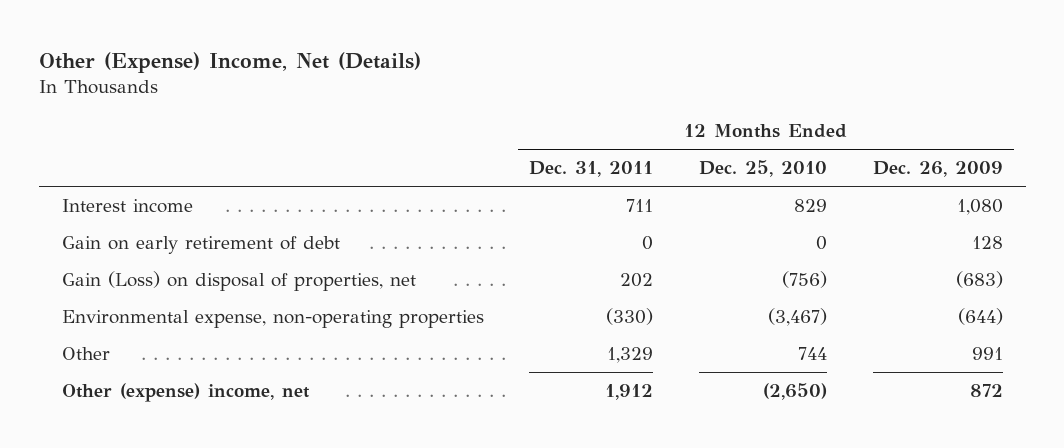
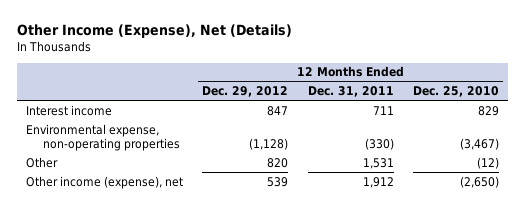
[38,51,421,73] Other (Expense) Income, Net (Details) -> [16,24,292,39] Other Income (Expense), Net (Details)
[872,161,1003,178] Dec. 26, 2009 -> none
none -> [202,86,289,98] Dec. 29, 2012
[61,235,340,254] Gain on early retirement of debt -> none
[61,270,416,291] Gain (Loss) on disposal of properties, net -> none
[607,346,654,363] 1,329 -> [362,157,394,169] 1,531
[798,346,828,360] 744 -> [476,156,499,169] (12)
[61,382,310,402] Other (expense) income, net -> [26,175,184,189] Other income (expense), net

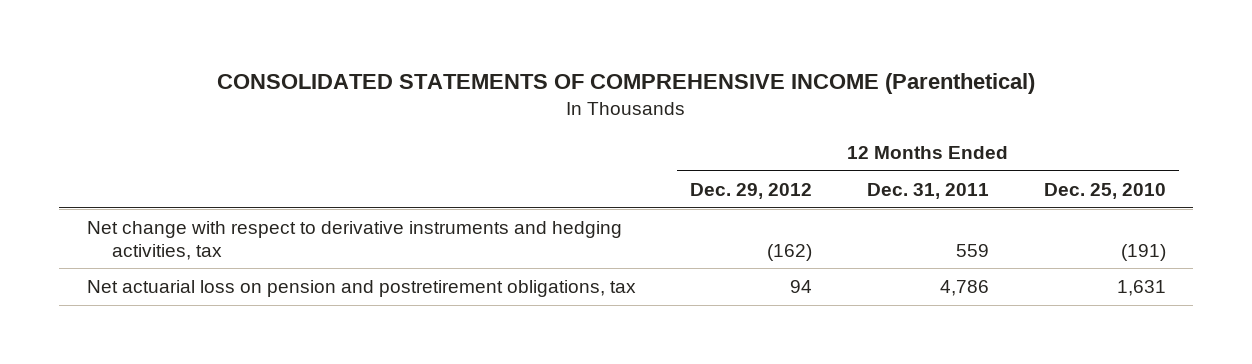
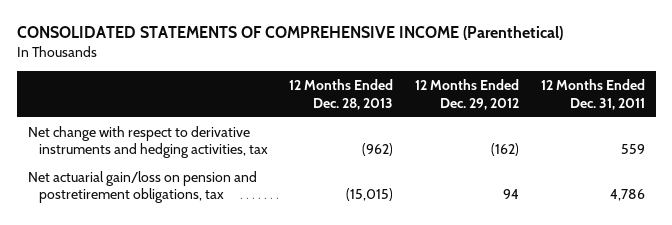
[1043,182,1166,199] Dec. 25, 2010 -> none
none -> [289,79,394,110] 12 Months Ended Dec. 28, 2013
[86,280,636,298] Net actuarial loss on pension and postretirement obligations, tax -> [27,171,257,204] Net actuarial gain/loss on pension and postretirement obligations, tax

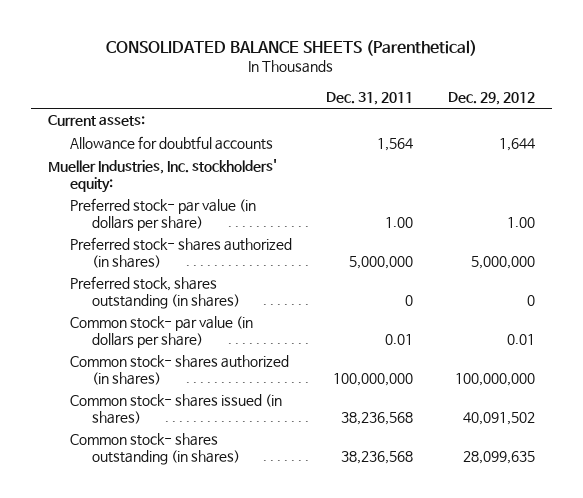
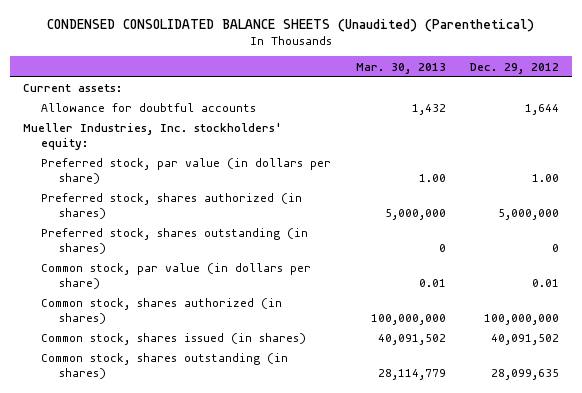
[106,39,478,56] CONSOLIDATED BALANCE SHEETS (Parenthetical) -> [47,18,535,32] CONDENSED CONSOLIDATED BALANCE SHEETS (Unaudited) (Parenthetical)
[326,91,414,105] Dec. 31, 2011 -> none
none -> [355,62,446,74] Mar. 30, 2013
[70,198,257,231] Preferred stock- par value (in dollars per share) -> [40,158,331,185] Preferred stock, par value (in dollars per share)
[70,237,293,268] Preferred stock- shares authorized (in shares) -> [40,193,302,220] Preferred stock, shares authorized (in shares)
[70,316,254,348] Common stock- par value (in dollars per share) -> [40,263,311,290] Common stock, par value (in dollars per share)
[70,355,290,385] Common stock- shares authorized (in shares) -> [40,298,282,325] Common stock, shares authorized (in shares)
[70,394,283,424] Common stock- shares issued (in shares) -> [40,333,306,346] Common stock, shares issued (in shares)
[70,433,241,465] Common stock- shares outstanding (in shares) -> [40,353,288,380] Common stock, shares outstanding (in shares)

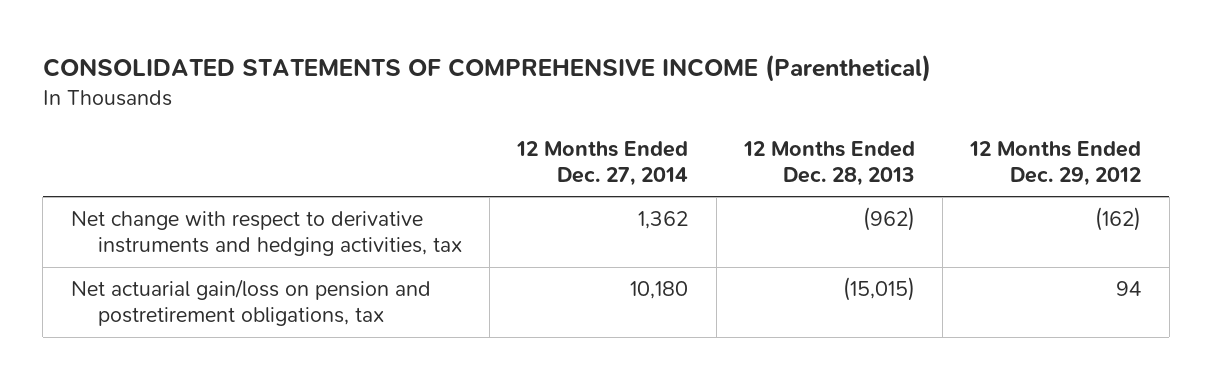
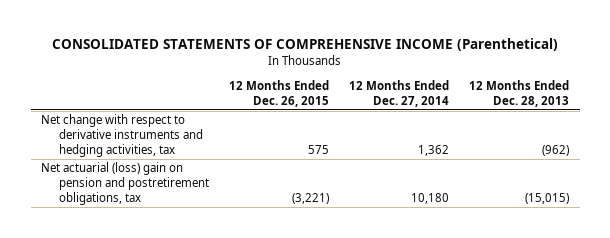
[969,140,1142,187] 12 Months Ended Dec. 29, 2012 -> none
none -> [229,79,330,107] 12 Months Ended Dec. 26, 2015
[70,278,431,327] Net actuarial gain/loss on pension and postretirement obligations, tax -> [40,162,210,206] Net actuarial (loss) gain on pension and postretirement obligations, tax

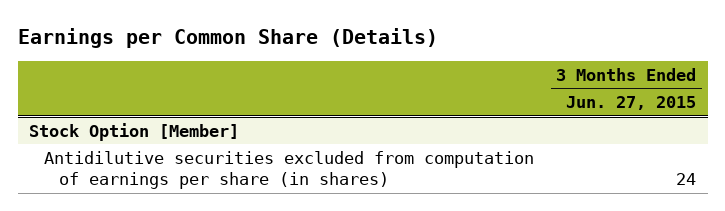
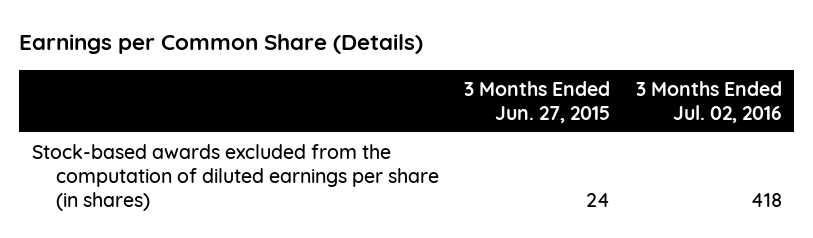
none -> [635,80,782,123] 3 Months Ended Jul. 02, 2016
[28,122,239,141] Stock Option [Member] -> none
[44,150,535,190] Antidilutive securities excluded from computation of earnings per share (in shares) -> [31,144,439,212] Stock-based awards excluded from the computation of diluted earnings per share (in shares)

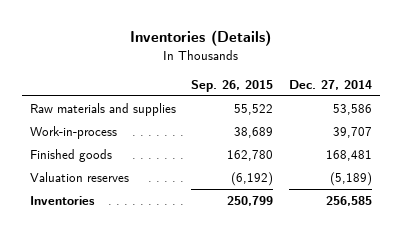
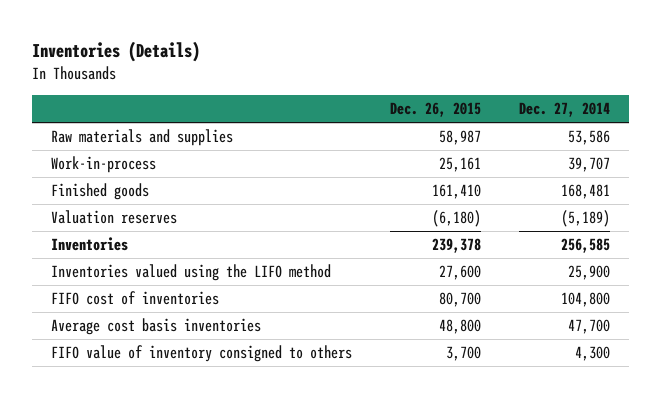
[191,79,274,92] Sep. 26, 2015 -> none
none -> [390,102,482,118] Dec. 26, 2015
none -> [51,264,332,282] Inventories valued using the LIFO method
none -> [51,291,220,306] FIFO cost of inventories
none -> [51,318,262,336] Average cost basis inventories
none -> [51,345,353,363] FIFO value of inventory consigned to others

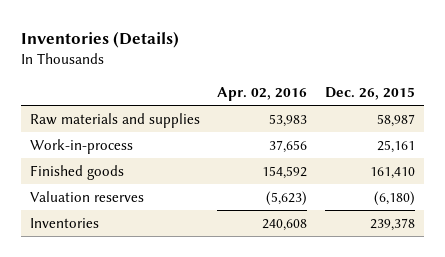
[518,102,610,118] Dec. 27, 2014 -> none
none -> [217,87,308,102] Apr. 02, 2016
[51,264,332,282] Inventories valued using the LIFO method -> none
[51,291,220,306] FIFO cost of inventories -> none
[51,318,262,336] Average cost basis inventories -> none
[51,345,353,363] FIFO value of inventory consigned to others -> none

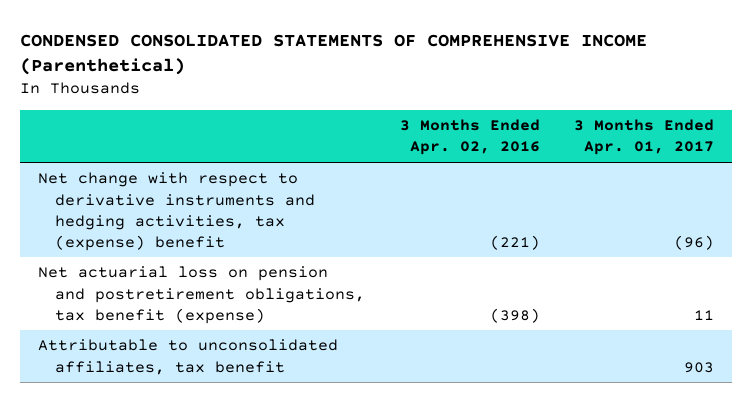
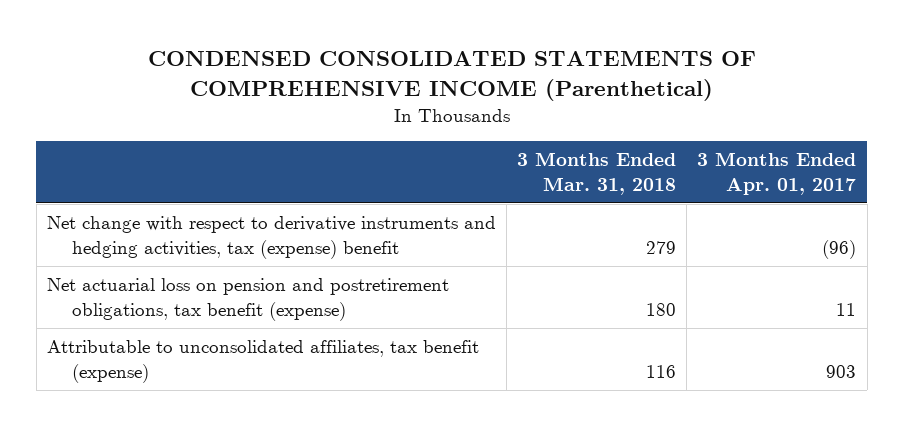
[399,119,540,156] 3 Months Ended Apr. 02, 2016 -> none
none -> [517,152,677,195] 3 Months Ended Mar. 31, 2018
[37,339,338,375] Attributable to unconsolidated affiliates, tax benefit -> [46,340,479,383] Attributable to unconsolidated affiliates, tax benefit (expense)

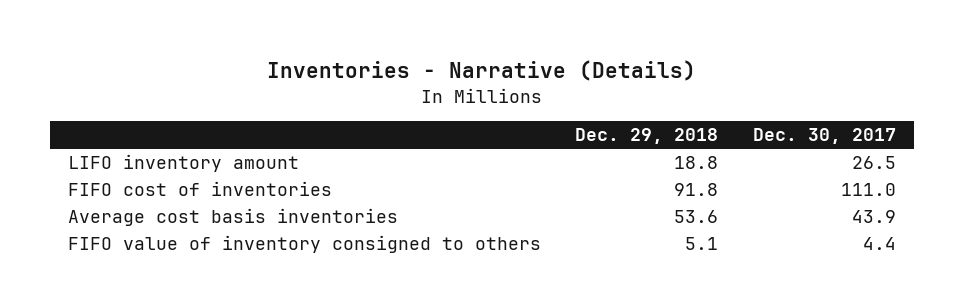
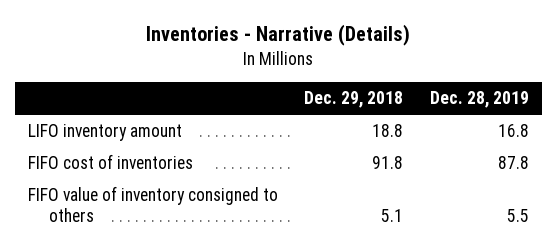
[753,128,897,145] Dec. 30, 2017 -> none
none -> [429,91,529,109] Dec. 28, 2019
[67,208,398,227] Average cost basis inventories -> none

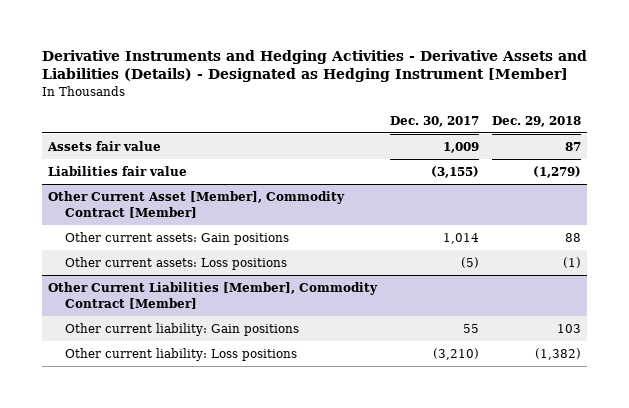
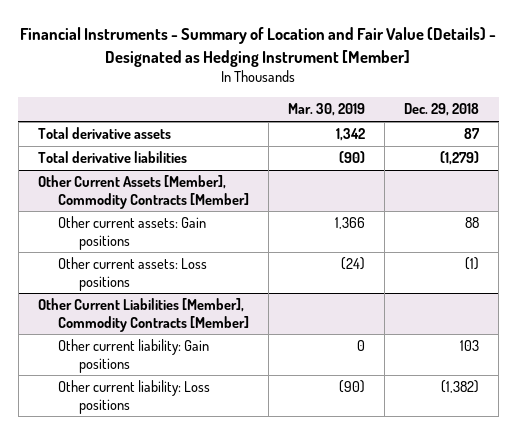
[41,49,587,83] Derivative Instruments and Hedging Activities - Derivative Assets and Liabilities (Details) - Designated as Hedging Instrument [Member] -> [20,27,497,67] Financial Instruments - Summary of Location and Fair Value (Details) - Designated as Hedging Instrument [Member]
[390,115,480,127] Dec. 30, 2017 -> none
none -> [288,103,366,117] Mar. 30, 2019
[47,140,162,151] Assets fair value -> [37,127,171,140] Total derivative assets
[48,165,188,176] Liabilities fair value -> [37,151,187,164] Total derivative liabilities
[48,190,346,218] Other Current Asset [Member], Commodity Contract [Member] -> [37,175,250,209] Other Current Assets [Member], Commodity Contracts [Member]
[48,281,379,309] Other Current Liabilities [Member], Commodity Contract [Member] -> [37,298,250,332] Other Current Liabilities [Member], Commodity Contracts [Member]

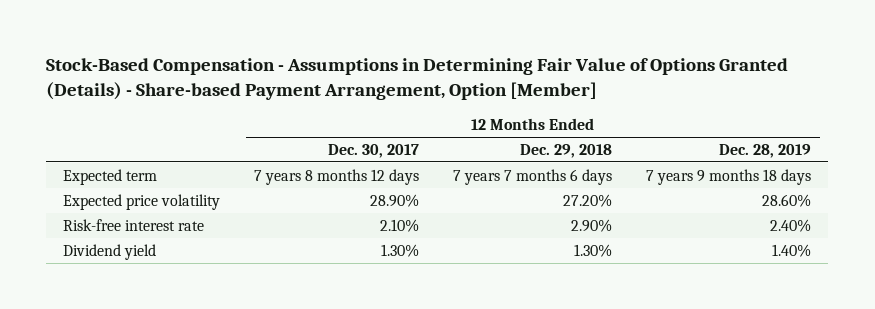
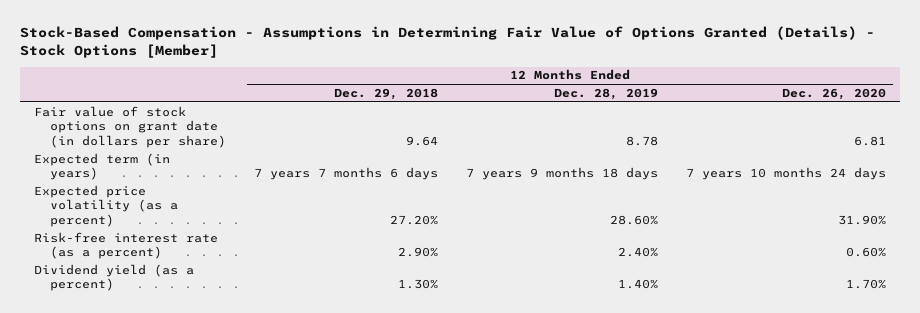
[46,58,789,101] Stock-Based Compensation - Assumptions in Determining Fair Value of Options Granted (Details) - Share-based Payment Arrangement, Option [Member] -> [19,26,875,59] Stock-Based Compensation - Assumptions in Determining Fair Value of Options Granted (Details) - Stock Options [Member]
[328,143,420,158] Dec. 30, 2017 -> none
none -> [781,87,886,100] Dec. 26, 2020
none -> [33,105,226,148] Fair value of stock options on grant date (in dollars per share)
[63,168,158,185] Expected term -> [33,152,170,181] Expected term (in years)
[63,193,221,210] Expected price volatility -> [33,184,178,227] Expected price volatility (as a percent)
[63,218,205,231] Risk-free interest rate -> [33,231,218,260] Risk-free interest rate (as a percent)
[63,243,157,260] Dividend yield -> [33,263,194,292] Dividend yield (as a percent)

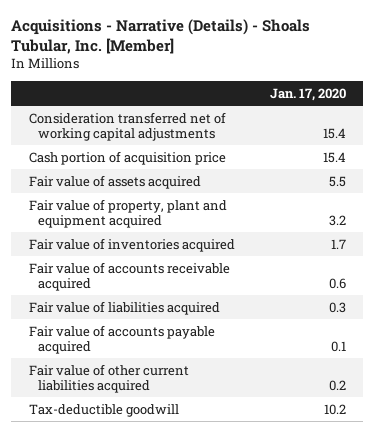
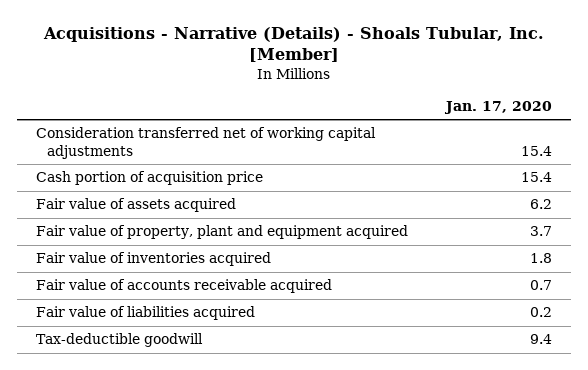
[28,324,215,354] Fair value of accounts payable acquired -> none
[28,363,189,393] Fair value of other current liabilities acquired -> none
[328,175,346,187] 5.5 -> [529,199,552,210] 6.2
[328,214,346,226] 3.2 -> [529,226,552,237] 3.7
[330,238,346,249] 1.7 -> [529,253,552,264] 1.8
[328,277,346,289] 0.6 -> [529,280,552,291] 0.7
[328,301,346,313] 0.3 -> [529,307,552,318] 0.2
[323,403,346,415] 10.2 -> [529,334,552,345] 9.4

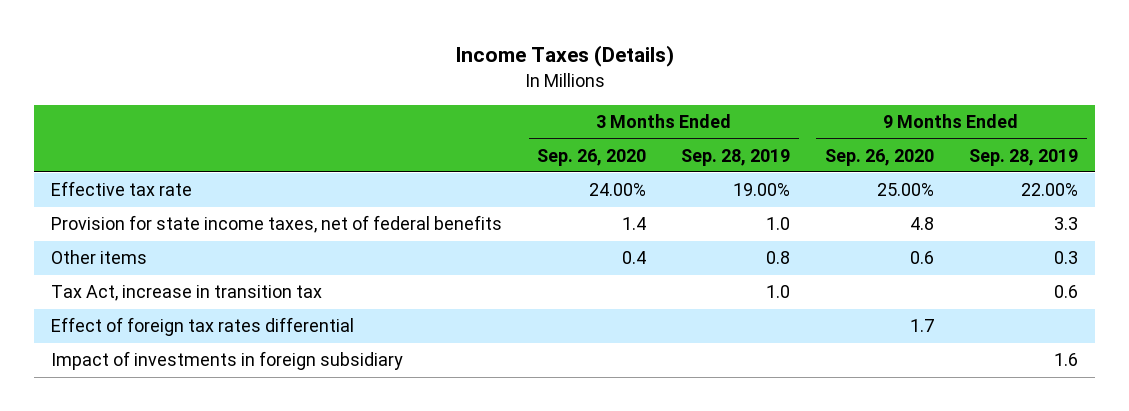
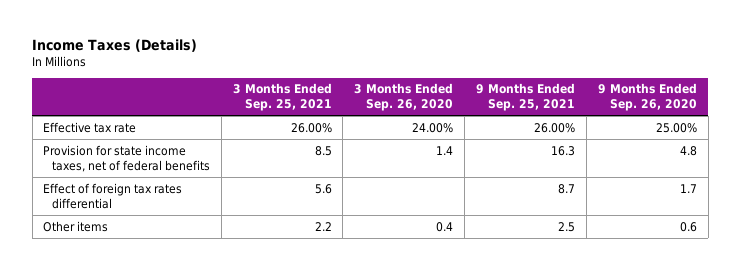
[681,148,791,166] Sep. 28, 2019 -> none
[968,148,1078,166] Sep. 28, 2019 -> none
none -> [232,83,332,112] 3 Months Ended Sep. 25, 2021
none -> [476,83,576,112] 9 Months Ended Sep. 25, 2021
[51,285,323,302] Tax Act, increase in transition tax -> none
[51,351,404,371] Impact of investments in foreign subsidiary -> none
[51,250,148,265] Other items -> [43,220,109,232] Other items

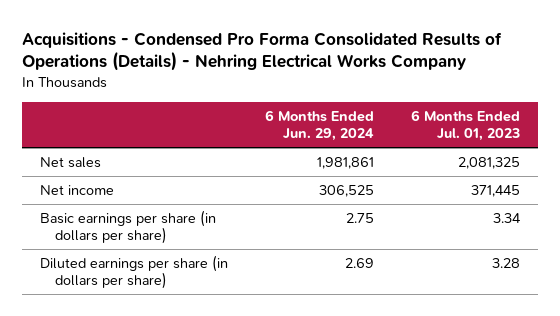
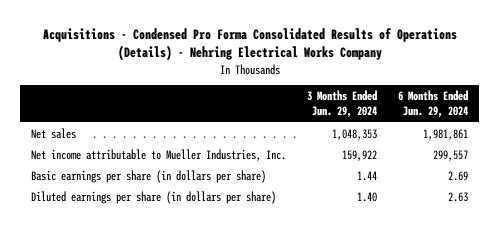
[410,109,520,142] 6 Months Ended Jul. 01, 2023 -> none
none -> [307,90,378,119] 3 Months Ended Jun. 29, 2024
[40,184,115,195] Net income -> [30,148,286,161] Net income attributable to Mueller Industries, Inc.
[318,184,374,197] 306,525 -> [433,149,469,161] 299,557
[345,212,374,223] 2.75 -> [448,170,469,181] 2.69
[344,257,374,268] 2.69 -> [448,191,469,202] 2.63

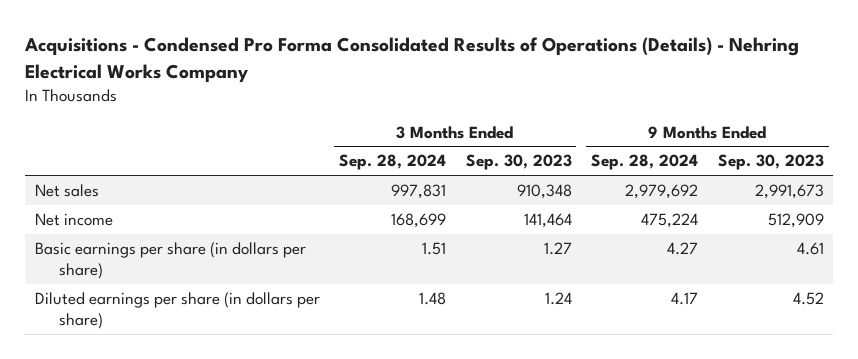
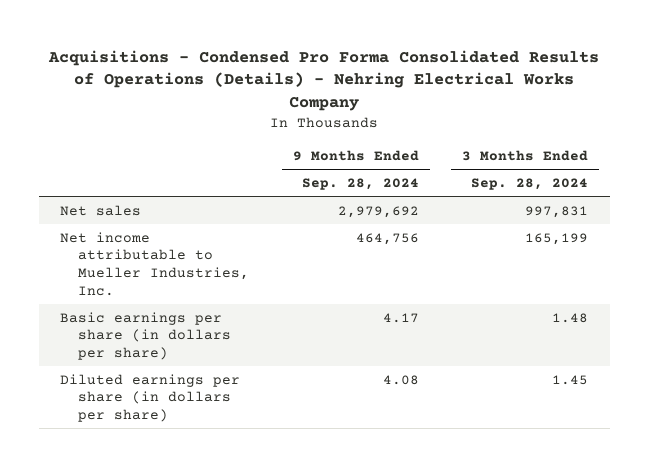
[465,154,572,171] Sep. 30, 2023 -> none
[717,154,824,171] Sep. 30, 2023 -> none
[34,212,113,226] Net income -> [60,231,250,296] Net income attributable to Mueller Industries, Inc.
[391,212,447,228] 168,699 -> [525,232,589,245] 165,199
[641,212,699,228] 475,224 -> [355,232,419,245] 464,756
[422,241,447,255] 1.51 -> [552,312,589,323] 1.48
[667,241,699,255] 4.27 -> [382,312,419,323] 4.17
[419,291,447,305] 1.48 -> [552,374,589,385] 1.45
[671,291,699,305] 4.17 -> [382,374,419,385] 4.08

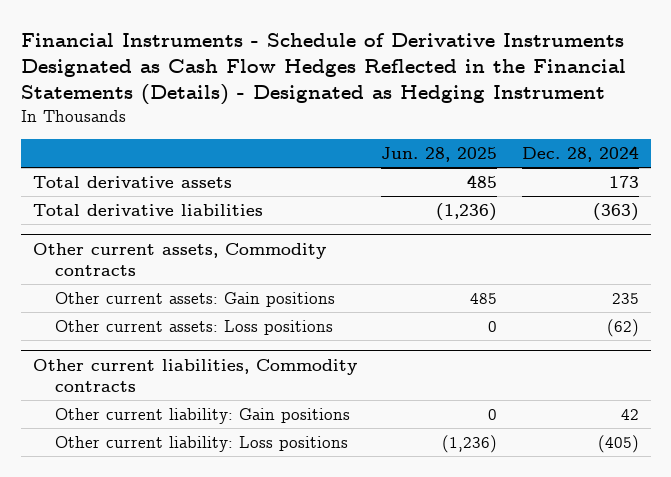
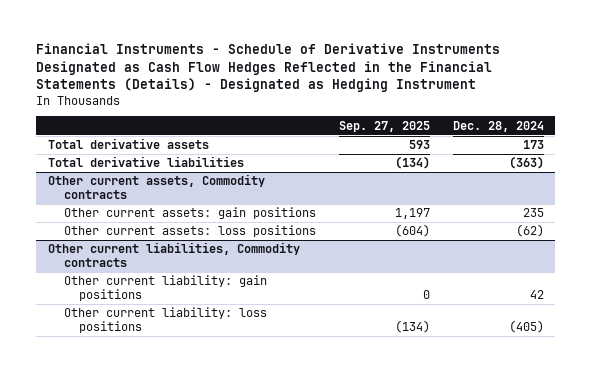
[381,146,498,162] Jun. 28, 2025 -> none
none -> [338,120,430,132] Sep. 27, 2025
[55,291,336,307] Other current assets: Gain positions -> [63,207,316,220] Other current assets: gain positions
[55,319,334,335] Other current assets: Loss positions -> [63,225,316,238] Other current assets: loss positions
[55,407,351,424] Other current liability: Gain positions -> [63,275,267,301] Other current liability: gain positions
[55,435,349,452] Other current liability: Loss positions -> [63,307,267,333] Other current liability: loss positions

